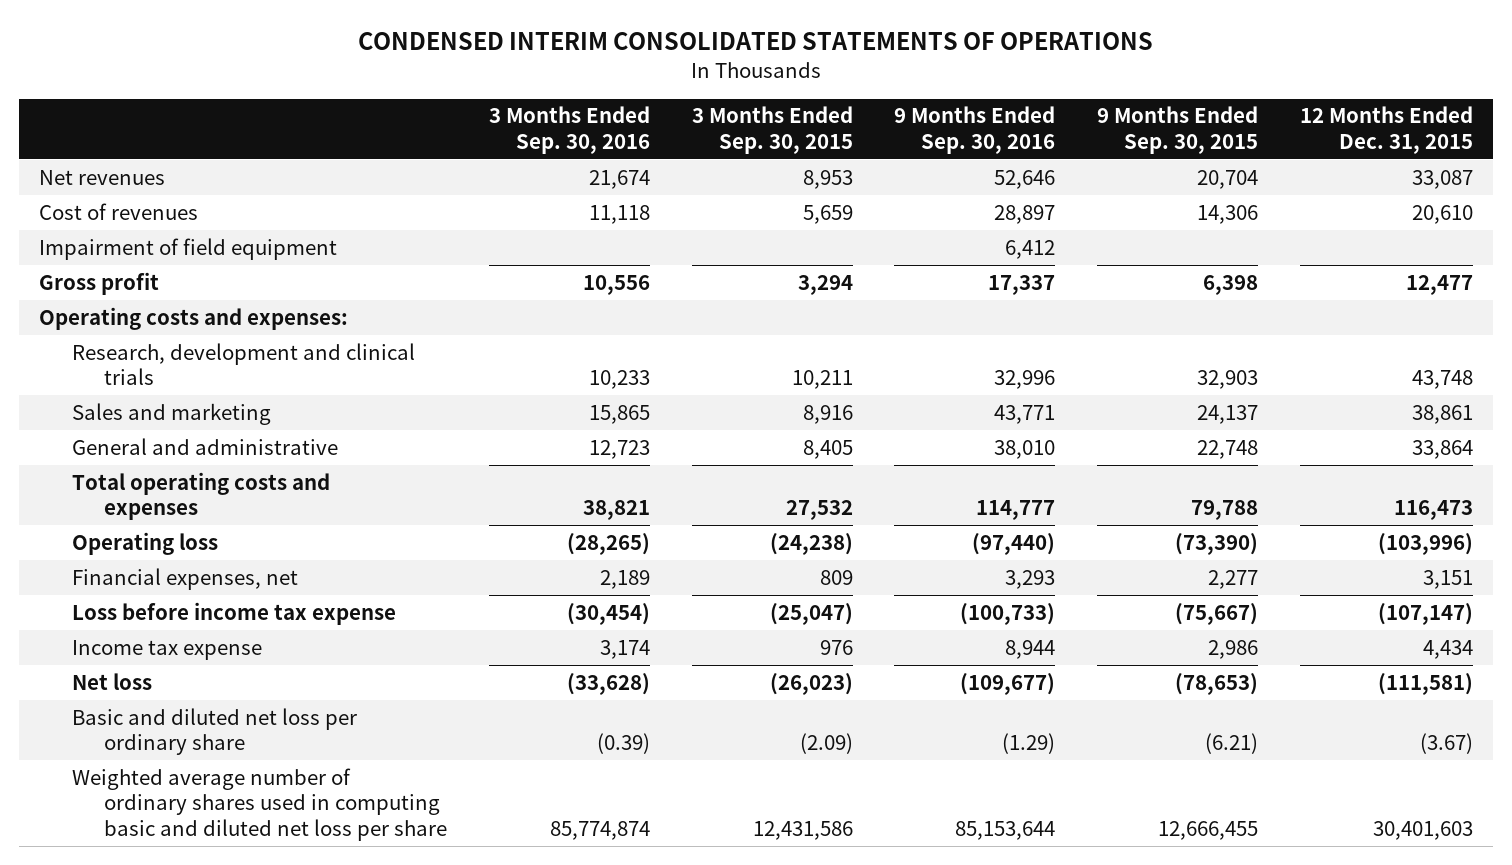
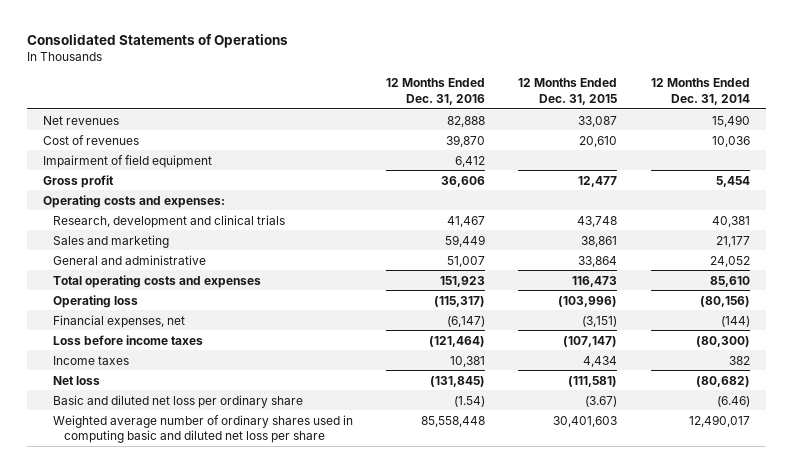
[357,32,1153,51] CONDENSED INTERIM CONSOLIDATED STATEMENTS OF OPERATIONS -> [26,34,288,49] Consolidated Statements of Operations
[488,106,650,154] 3 Months Ended Sep. 30, 2016 -> none
[691,106,853,154] 3 Months Ended Sep. 30, 2015 -> none
[894,106,1056,154] 9 Months Ended Sep. 30, 2016 -> none
[1096,106,1258,154] 9 Months Ended Sep. 30, 2015 -> none
none -> [386,78,486,105] 12 Months Ended Dec. 31, 2016
none -> [650,78,750,105] 12 Months Ended Dec. 31, 2014
[1422,569,1473,589] 3,151 -> [582,315,618,327] (3,151)
[71,601,396,625] Loss before income tax expense -> [53,334,204,345] Loss before income taxes
[71,639,262,660] Income tax expense -> [53,355,130,365] Income taxes

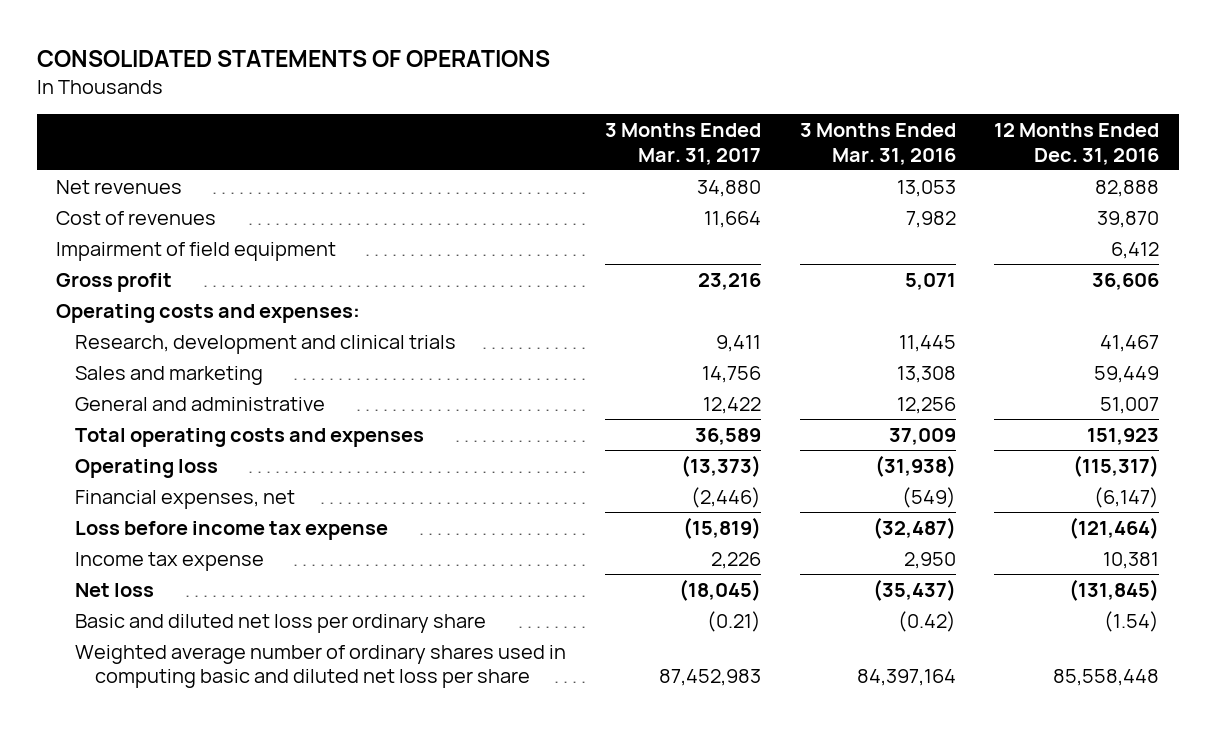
[26,34,288,49] Consolidated Statements of Operations -> [36,50,550,68] CONSOLIDATED STATEMENTS OF OPERATIONS
[518,78,618,105] 12 Months Ended Dec. 31, 2015 -> none
[650,78,750,105] 12 Months Ended Dec. 31, 2014 -> none
none -> [605,122,762,165] 3 Months Ended Mar. 31, 2017
none -> [799,122,956,165] 3 Months Ended Mar. 31, 2016
[53,334,204,345] Loss before income taxes -> [75,520,389,540] Loss before income tax expense
[53,355,130,365] Income taxes -> [75,551,265,571] Income tax expense

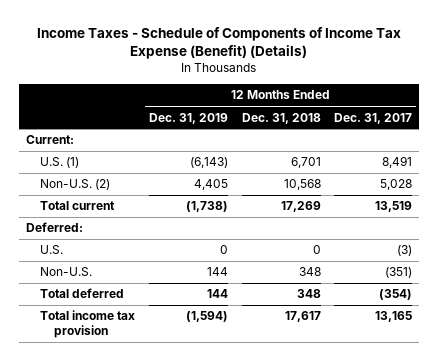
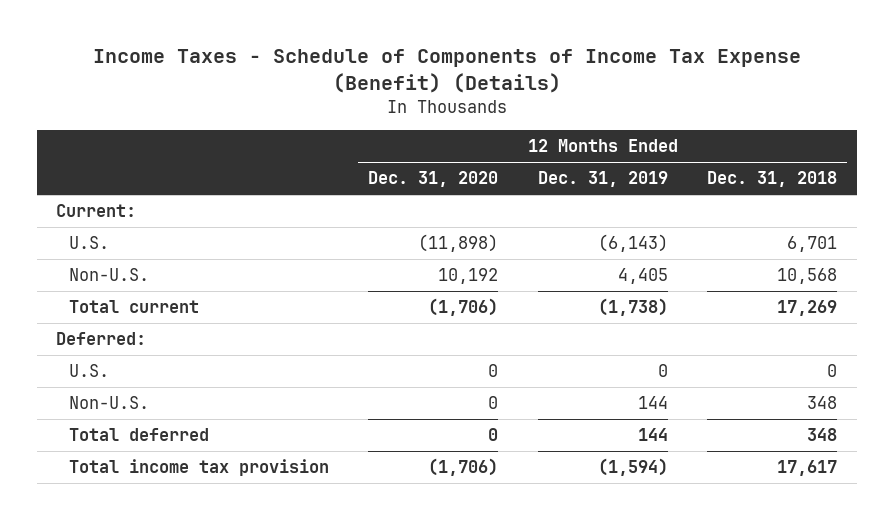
[334,112,413,124] Dec. 31, 2017 -> none
none -> [368,171,499,188] Dec. 31, 2020
[40,157,80,169] U.S. (1) -> [68,236,109,250] U.S.
[40,179,111,191] Non-U.S. (2) -> [68,268,149,282] Non-U.S.

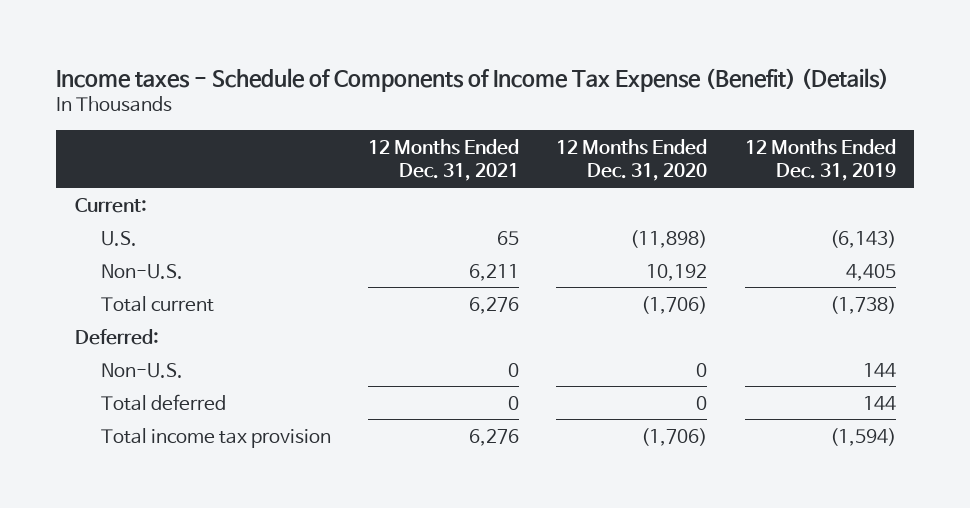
[92,49,801,93] Income Taxes - Schedule of Components of Income Tax Expense (Benefit) (Details) -> [56,67,890,92] Income taxes - Schedule of Components of Income Tax Expense (Benefit) (Details)
[707,171,838,188] Dec. 31, 2018 -> none
none -> [367,138,519,182] 12 Months Ended Dec. 31, 2021
[68,364,109,378] U.S. -> none

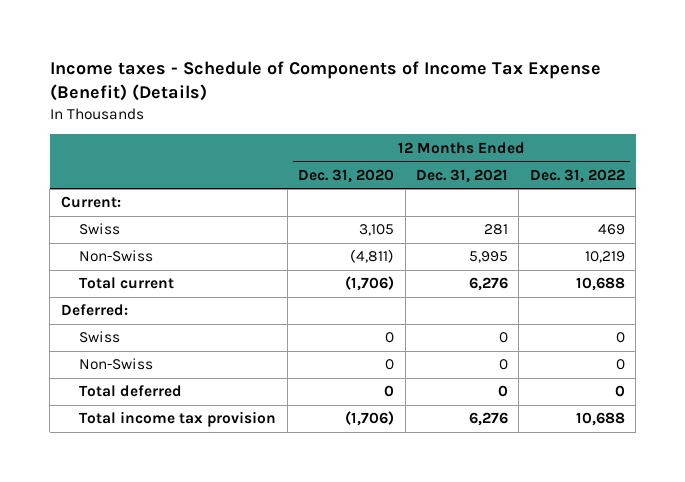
[744,138,896,182] 12 Months Ended Dec. 31, 2019 -> none
none -> [529,168,625,183] Dec. 31, 2022
[100,230,137,246] U.S. -> none
none -> [79,223,121,236] Swiss
[100,263,183,279] Non-U.S. -> [79,250,154,263] Non-Swiss
[468,263,519,281] 6,211 -> [469,251,509,264] 5,995
[646,263,708,281] 10,192 -> [350,249,395,264] (4,811)
none -> [79,331,121,344] Swiss
[100,362,183,378] Non-U.S. -> [79,358,154,371] Non-Swiss

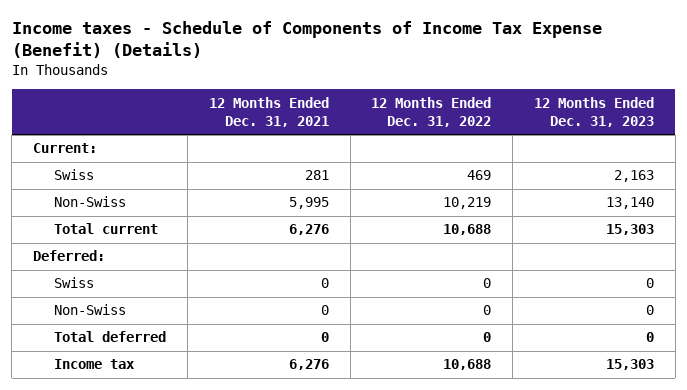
[298,168,395,183] Dec. 31, 2020 -> none
none -> [533,96,654,128] 12 Months Ended Dec. 31, 2023
[79,411,277,428] Total income tax provision -> [54,359,136,370] Income tax

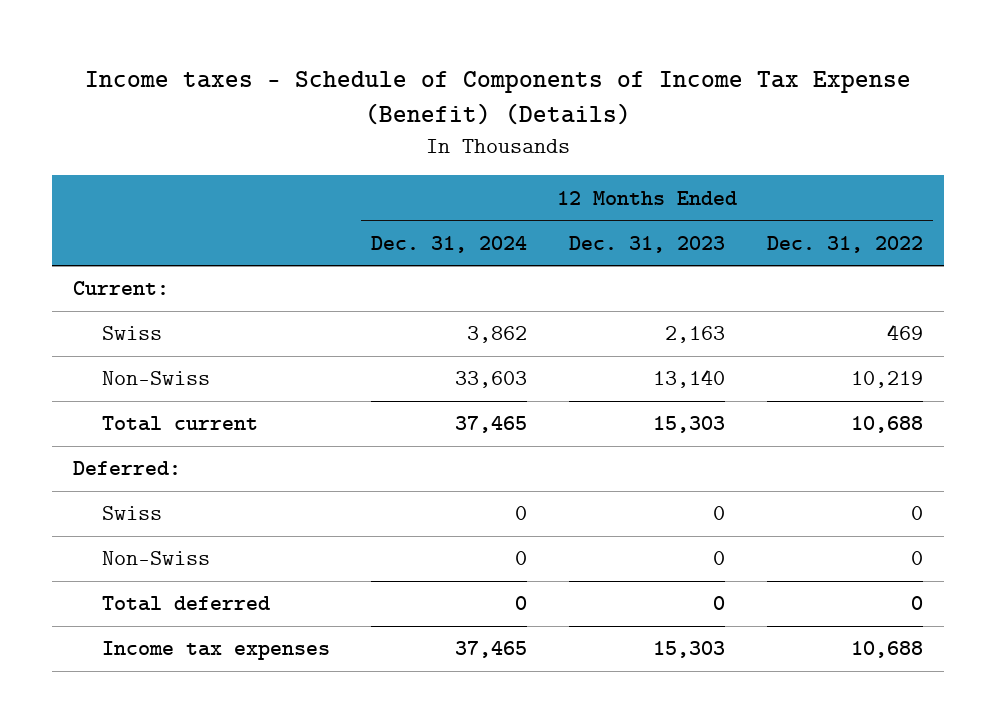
[208,96,329,128] 12 Months Ended Dec. 31, 2021 -> none
none -> [371,235,528,253] Dec. 31, 2024
[54,359,136,370] Income tax -> [101,641,330,661] Income tax expenses

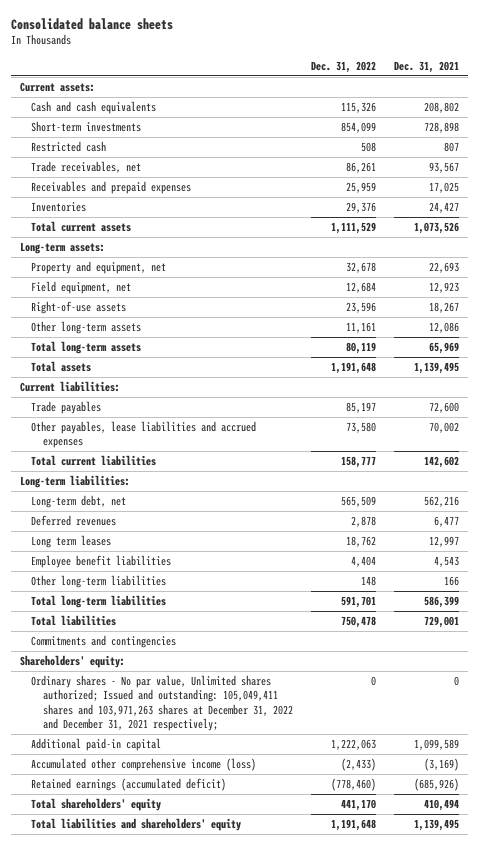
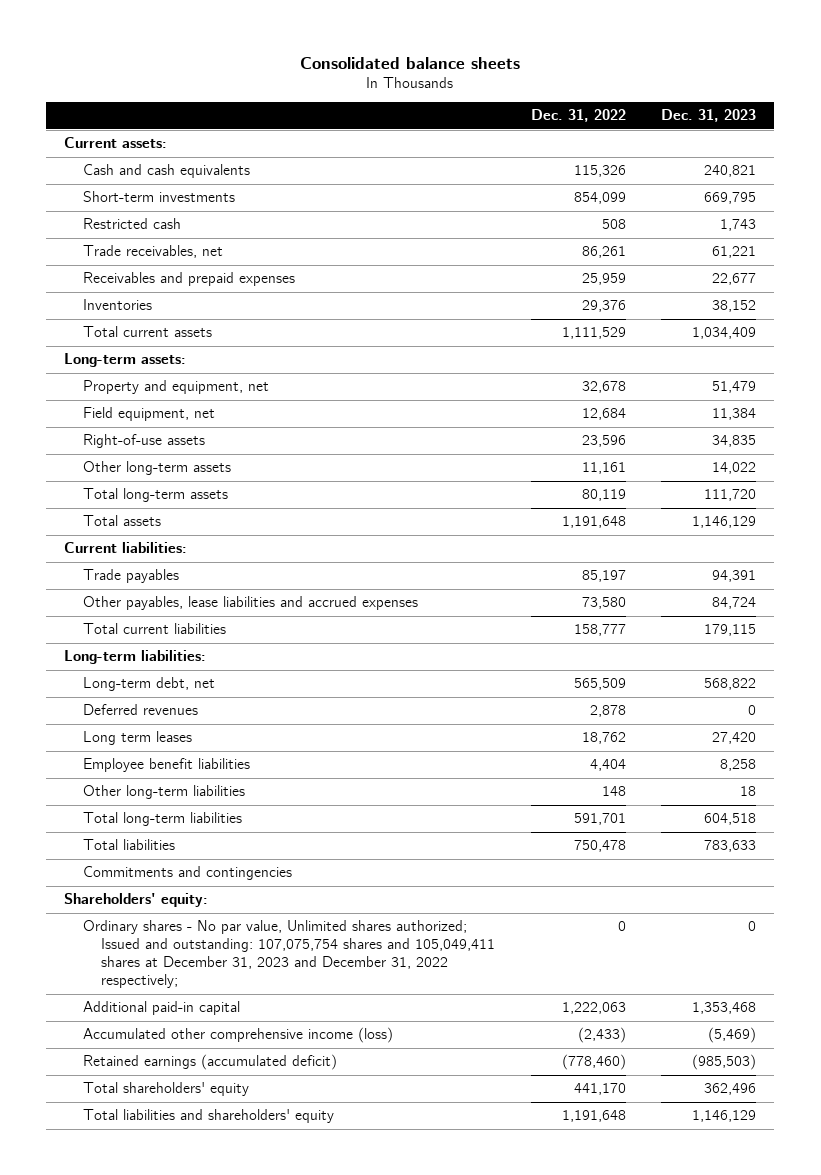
[393,60,459,73] Dec. 31, 2021 -> none
none -> [661,109,757,123] Dec. 31, 2023
[31,675,293,731] Ordinary shares - No par value, Unlimited shares authorized; Issued and outstanding: 105,049,411 shares and 103,971,263 shares at December 31, 2022 and December 31, 2021 respectively; -> [82,920,495,989] Ordinary shares - No par value, Unlimited shares authorized; Issued and outstanding: 107,075,754 shares and 105,049,411 shares at December 31, 2023 and December 31, 2022 respectively;

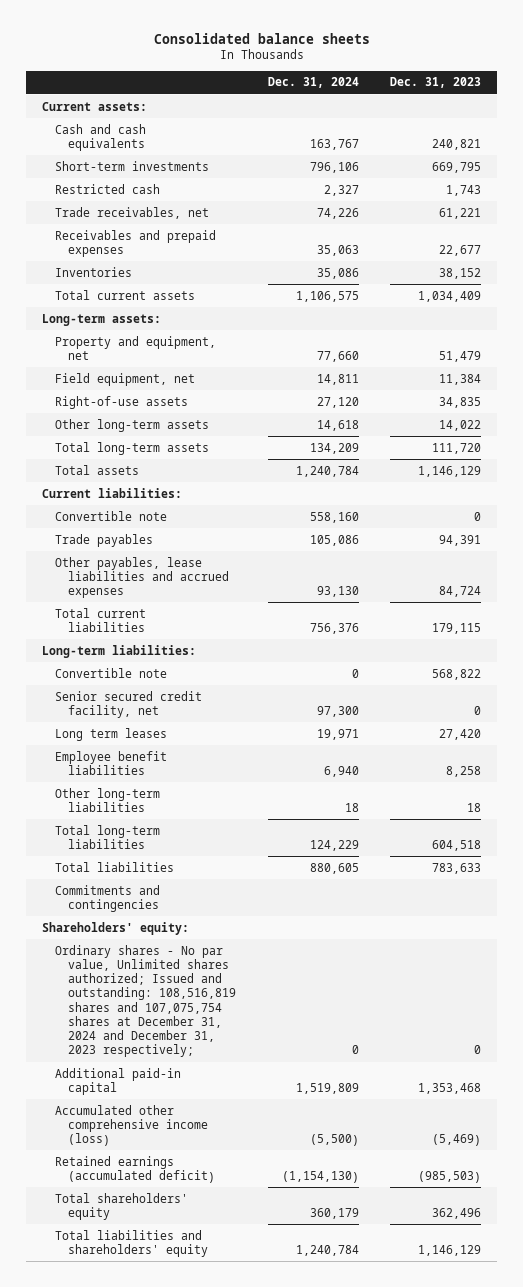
[530,109,626,123] Dec. 31, 2022 -> none
none -> [267,77,359,89] Dec. 31, 2024
none -> [54,510,167,521] Convertible note
[82,704,198,716] Deferred revenues -> none
[82,677,215,692] Long-term debt, net -> [54,667,167,678] Convertible note
none -> [54,690,202,718] Senior secured credit facility, net
[82,920,495,989] Ordinary shares - No par value, Unlimited shares authorized; Issued and outstanding: 107,075,754 shares and 105,049,411 shares at December 31, 2023 and December 31, 2022 respectively; -> [54,944,236,1058] Ordinary shares - No par value, Unlimited shares authorized; Issued and outstanding: 108,516,819 shares and 107,075,754 shares at December 31, 2024 and December 31, 2023 respectively;

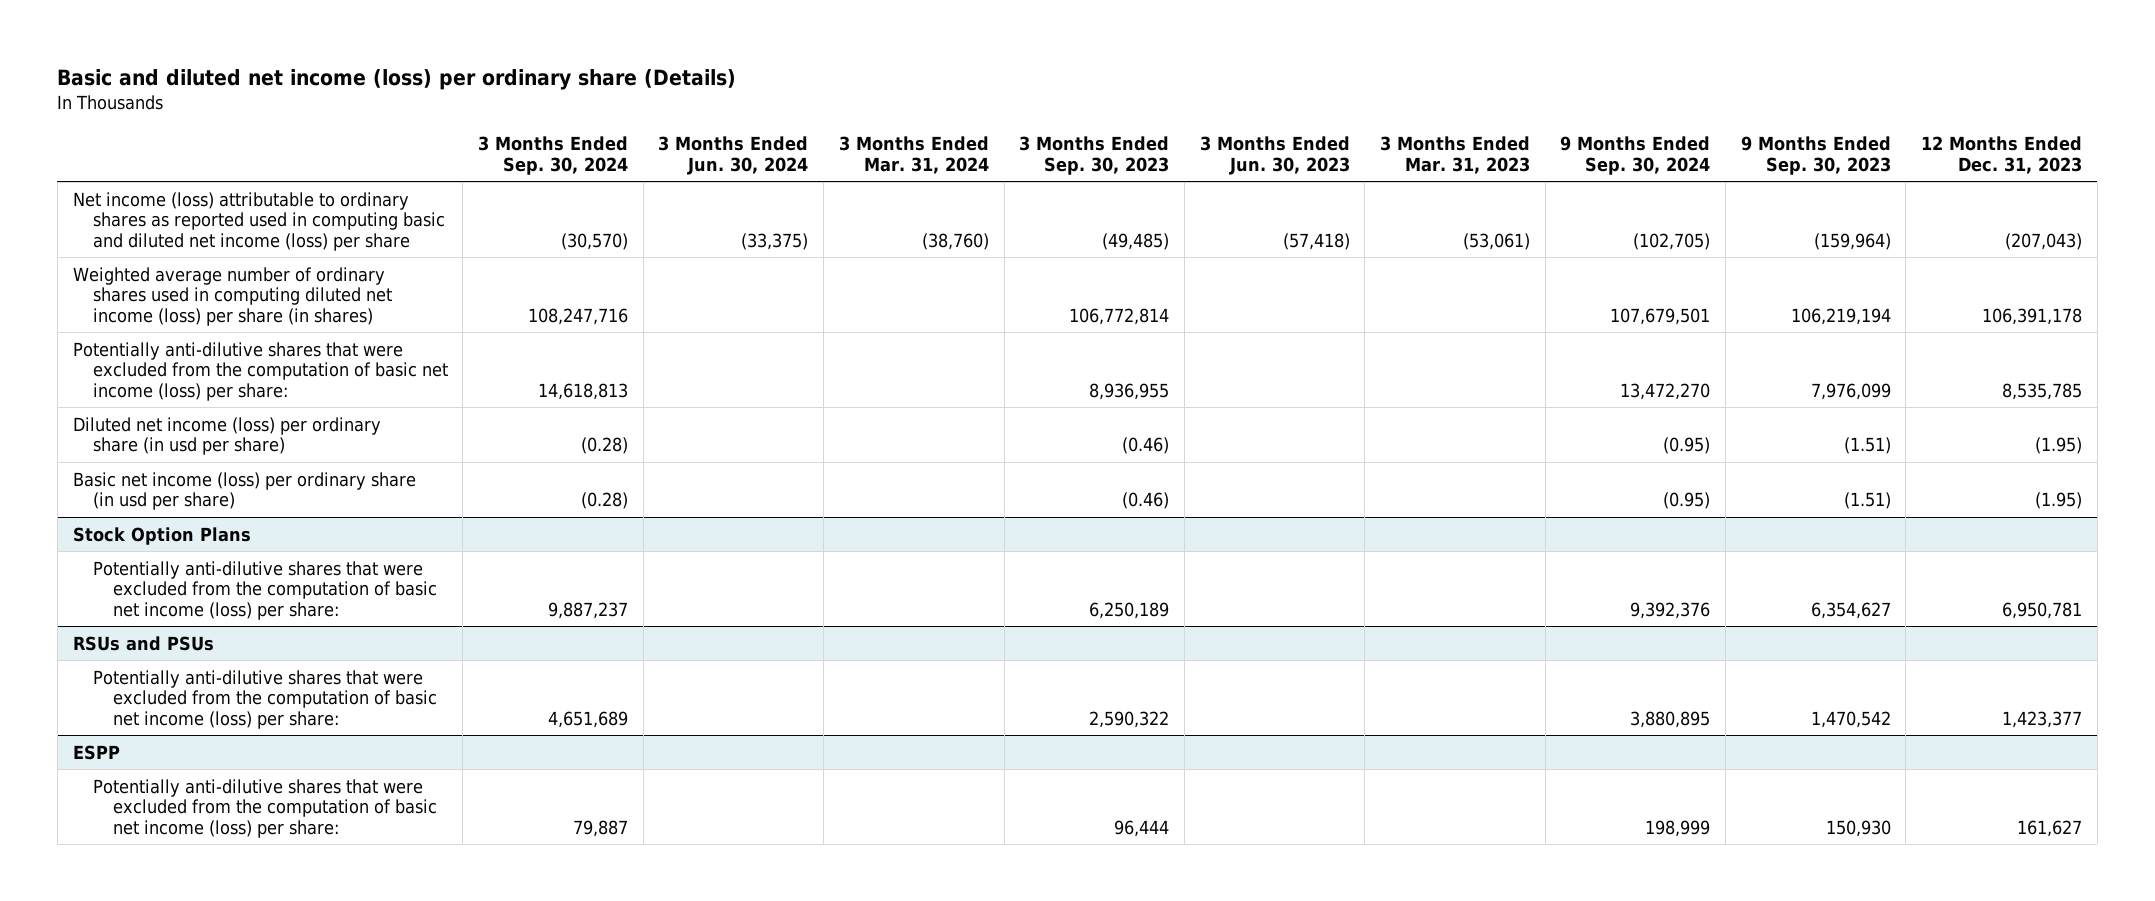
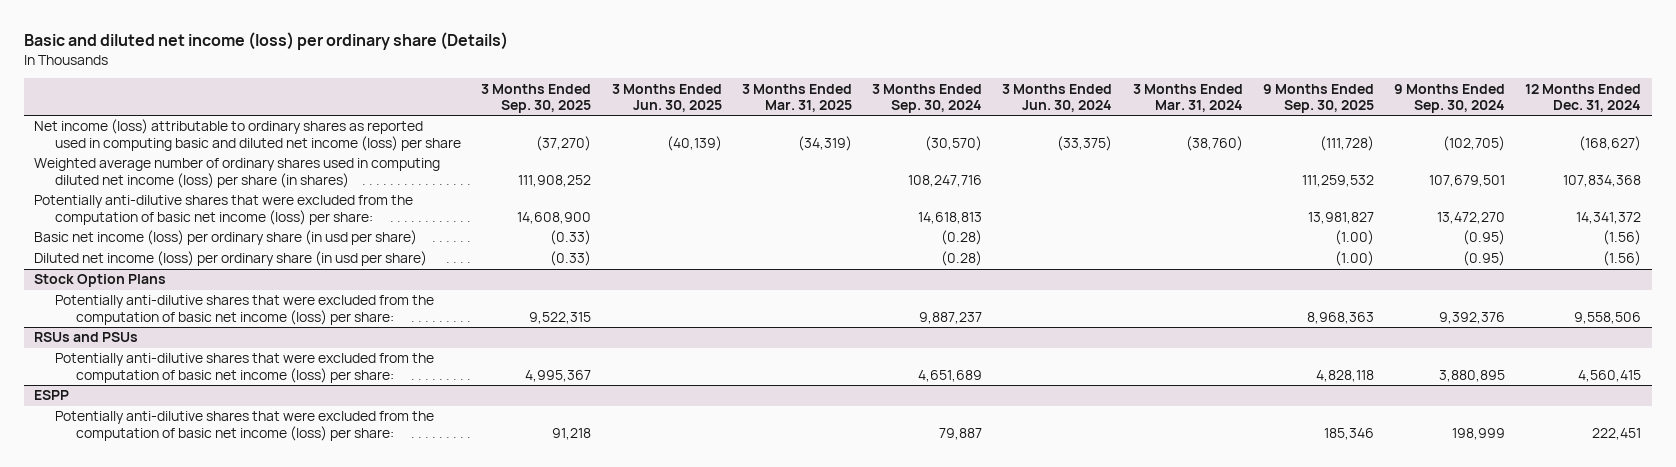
[1019,136,1170,175] 3 Months Ended Sep. 30, 2023 -> none
[1199,136,1350,175] 3 Months Ended Jun. 30, 2023 -> none
[1380,136,1531,174] 3 Months Ended Mar. 31, 2023 -> none
[1740,136,1891,175] 9 Months Ended Sep. 30, 2023 -> none
[1921,136,2083,174] 12 Months Ended Dec. 31, 2023 -> none
none -> [481,83,592,114] 3 Months Ended Sep. 30, 2025
none -> [611,83,722,113] 3 Months Ended Jun. 30, 2025
none -> [741,83,852,113] 3 Months Ended Mar. 31, 2025
none -> [1262,83,1374,114] 9 Months Ended Sep. 30, 2025
none -> [1525,83,1642,113] 12 Months Ended Dec. 31, 2024
[72,416,381,456] Diluted net income (loss) per ordinary share (in usd per share) -> [34,251,428,267] Diluted net income (loss) per ordinary share (in usd per share)

